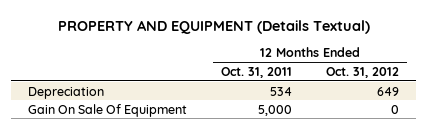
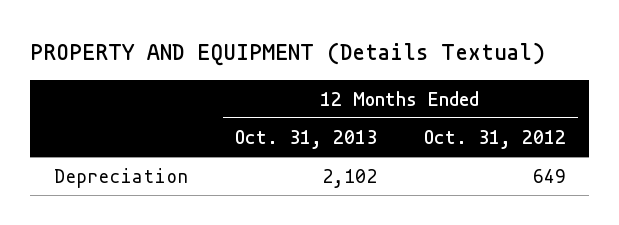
[221,66,293,78] Oct. 31, 2011 -> none
none -> [234,129,377,149] Oct. 31, 2013
[28,103,188,117] Gain On Sale Of Equipment -> none

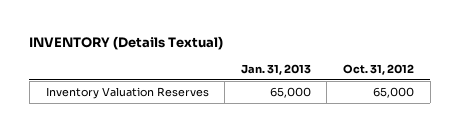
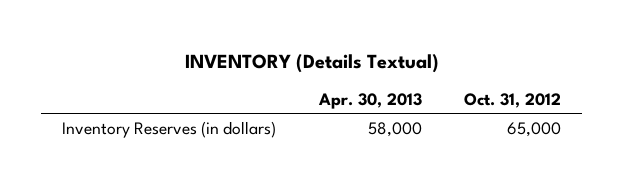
[240,63,311,75] Jan. 31, 2013 -> none
none -> [317,93,422,110] Apr. 30, 2013
[45,86,209,99] Inventory Valuation Reserves -> [62,120,277,138] Inventory Reserves (in dollars)

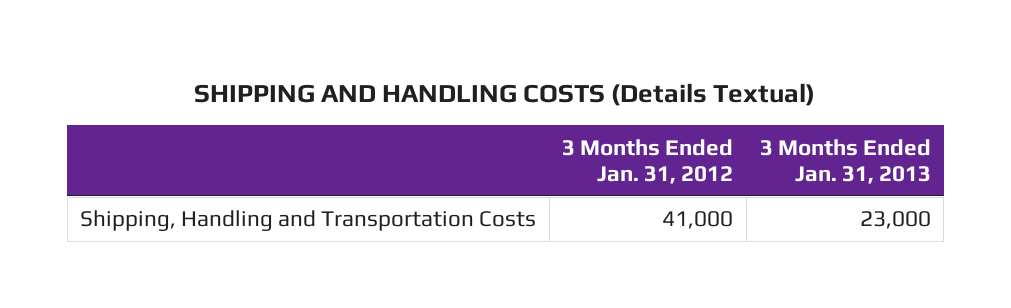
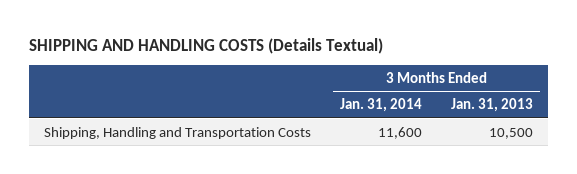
[562,138,734,185] 3 Months Ended Jan. 31, 2012 -> none
none -> [339,98,422,113] Jan. 31, 2014
[859,211,931,230] 23,000 -> [489,127,534,139] 10,500

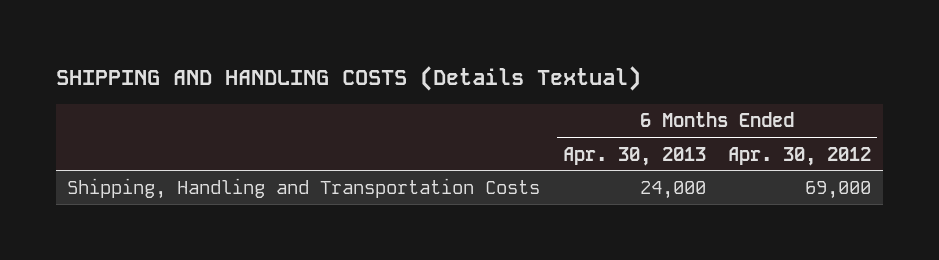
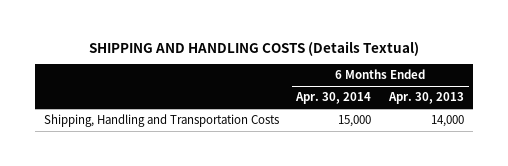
[728,146,872,166] Apr. 30, 2012 -> none
none -> [295,92,372,105] Apr. 30, 2014
[639,181,706,200] 24,000 -> [431,115,465,128] 14,000

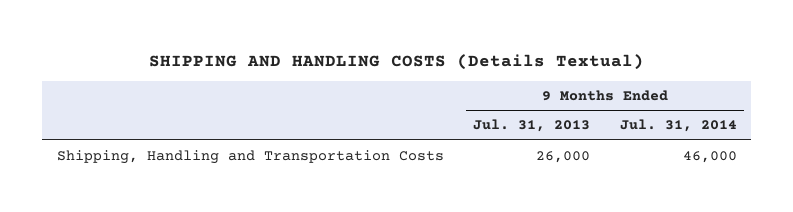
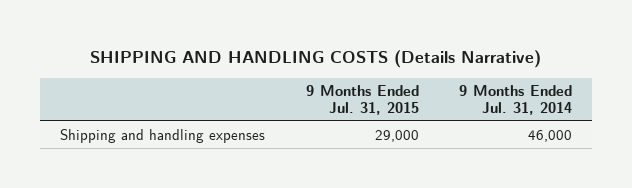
[148,53,644,70] SHIPPING AND HANDLING COSTS (Details Textual) -> [90,50,542,69] SHIPPING AND HANDLING COSTS (Details Narrative)
[473,119,591,133] Jul. 31, 2013 -> none
none -> [305,84,419,116] 9 Months Ended Jul. 31, 2015
[56,150,444,165] Shipping, Handling and Transportation Costs -> [60,129,266,144] Shipping and handling expenses

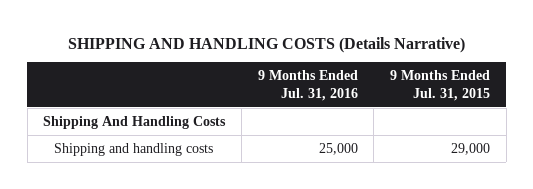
[458,84,572,116] 9 Months Ended Jul. 31, 2014 -> none
none -> [257,70,358,101] 9 Months Ended Jul. 31, 2016
none -> [43,115,227,129] Shipping And Handling Costs
[60,129,266,144] Shipping and handling expenses -> [54,142,214,156] Shipping and handling costs

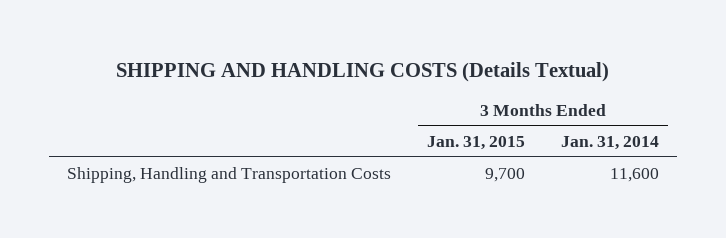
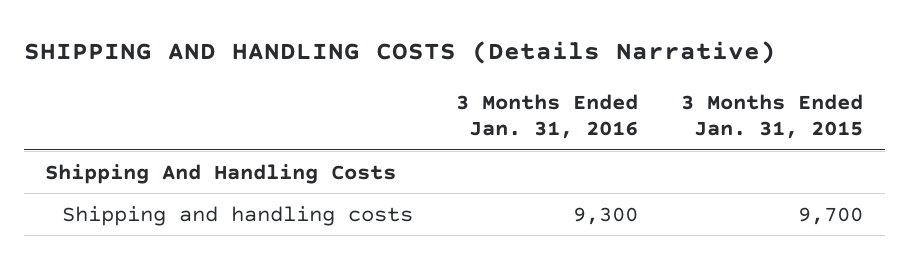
[115,61,609,82] SHIPPING AND HANDLING COSTS (Details Textual) -> [23,40,776,64] SHIPPING AND HANDLING COSTS (Details Narrative)
[560,135,659,150] Jan. 31, 2014 -> none
none -> [456,94,639,140] 3 Months Ended Jan. 31, 2016
none -> [45,163,397,184] Shipping And Handling Costs
[67,167,392,184] Shipping, Handling and Transportation Costs -> [62,205,414,226] Shipping and handling costs

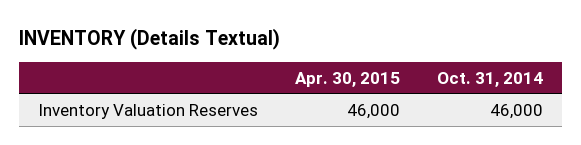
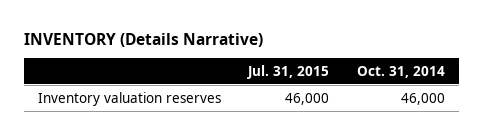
[18,27,280,50] INVENTORY (Details Textual) -> [23,32,263,47] INVENTORY (Details Narrative)
[295,71,401,87] Apr. 30, 2015 -> none
none -> [247,64,330,79] Jul. 31, 2015
[37,103,258,119] Inventory Valuation Reserves -> [37,91,221,106] Inventory valuation reserves

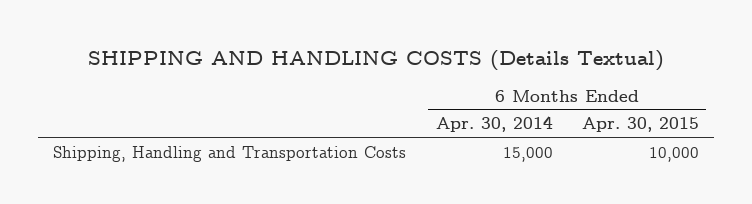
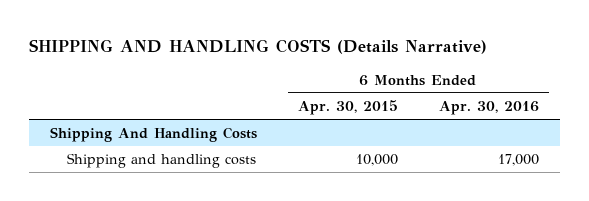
[88,49,665,71] SHIPPING AND HANDLING COSTS (Details Textual) -> [29,38,488,54] SHIPPING AND HANDLING COSTS (Details Narrative)
[435,116,553,133] Apr. 30, 2014 -> none
none -> [439,100,540,115] Apr. 30, 2016
none -> [49,127,257,143] Shipping And Handling Costs
[53,145,407,162] Shipping, Handling and Transportation Costs -> [67,153,257,169] Shipping and handling costs

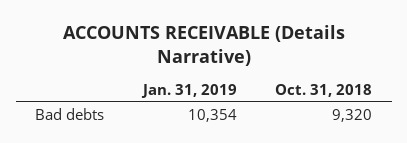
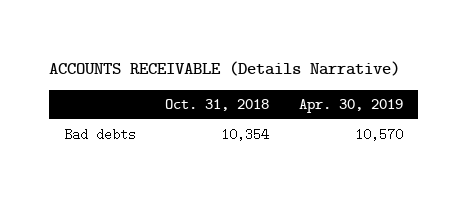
[140,84,237,99] Jan. 31, 2019 -> none
none -> [298,99,403,114] Apr. 30, 2019
[332,109,373,123] 9,320 -> [221,128,270,142] 10,354

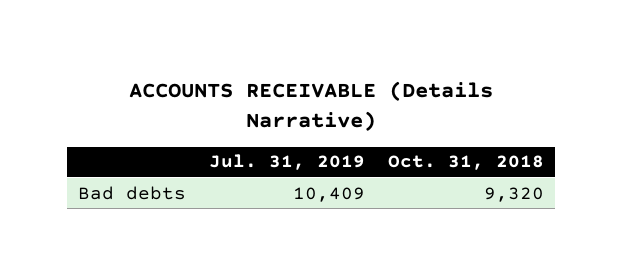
[298,99,403,114] Apr. 30, 2019 -> none
none -> [209,154,366,171] Jul. 31, 2019
[221,128,270,142] 10,354 -> [483,186,544,202] 9,320

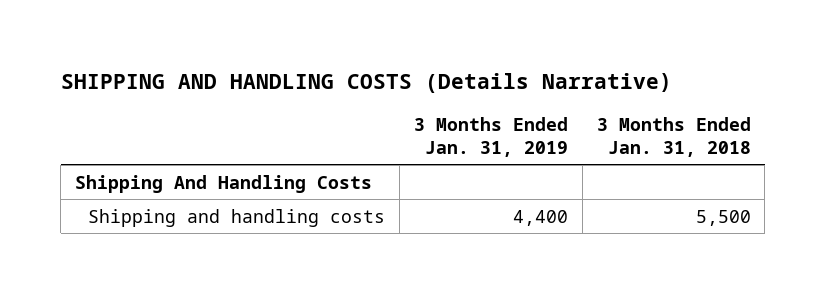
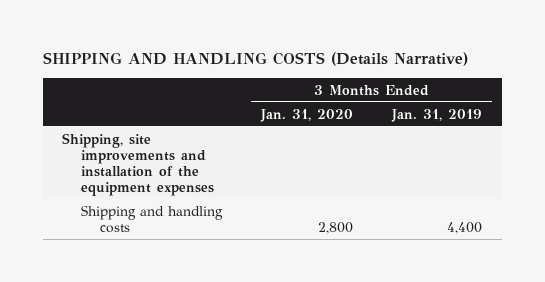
[596,116,751,157] 3 Months Ended Jan. 31, 2018 -> none
none -> [260,108,354,122] Jan. 31, 2020
[75,174,373,193] Shipping And Handling Costs -> [62,132,215,196] Shipping, site improvements and installation of the equipment expenses

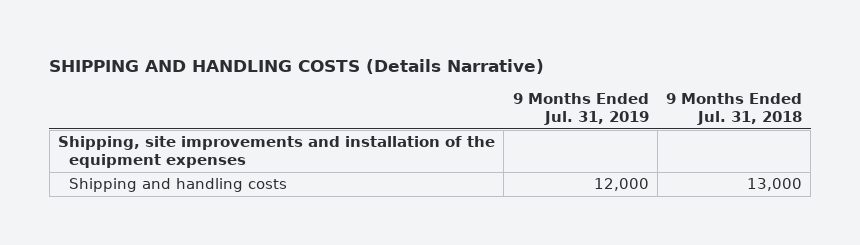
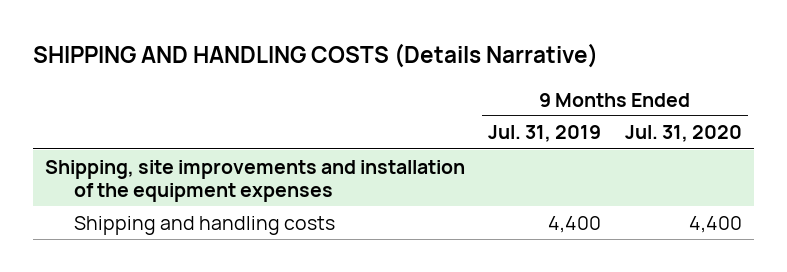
[666,93,803,125] 9 Months Ended Jul. 31, 2018 -> none
none -> [625,125,743,143] Jul. 31, 2020
[593,178,649,192] 12,000 -> [548,215,602,233] 4,400

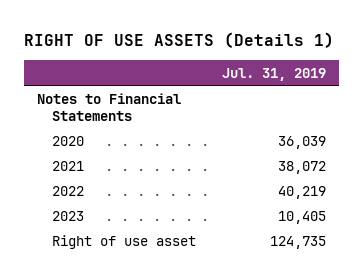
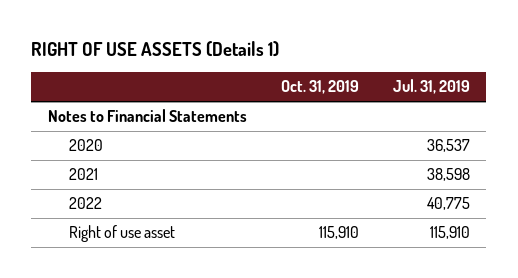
none -> [280,80,359,95] Oct. 31, 2019
[51,210,84,221] 2023 -> none
[277,135,326,149] 36,039 -> [426,139,470,153] 36,537
[277,160,326,174] 38,072 -> [426,168,470,182] 38,598
[277,185,326,199] 40,219 -> [426,197,470,211] 40,775
[269,235,326,249] 124,735 -> [429,226,470,240] 115,910

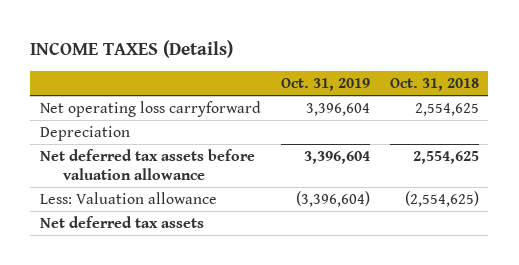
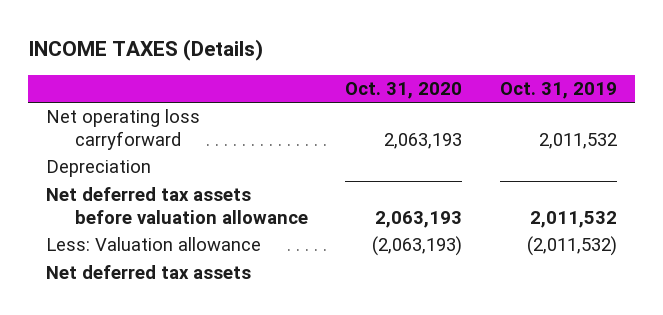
[389,78,479,92] Oct. 31, 2018 -> none
none -> [345,81,463,99] Oct. 31, 2020
[305,102,370,116] 3,396,604 -> [538,132,617,149] 2,011,532
[303,150,370,164] 3,396,604 -> [529,210,617,228] 2,011,532
[295,190,370,207] (3,396,604) -> [526,236,617,257] (2,011,532)

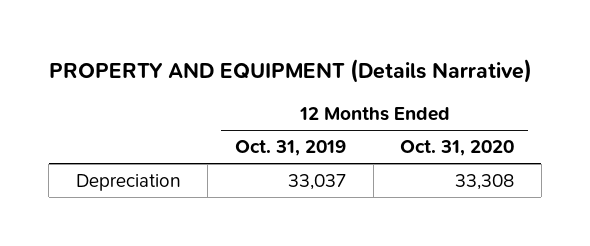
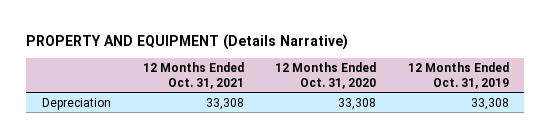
none -> [142,61,244,89] 12 Months Ended Oct. 31, 2021
[287,174,346,191] 33,037 -> [470,97,509,110] 33,308

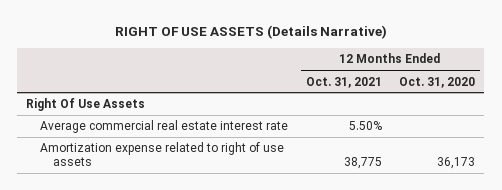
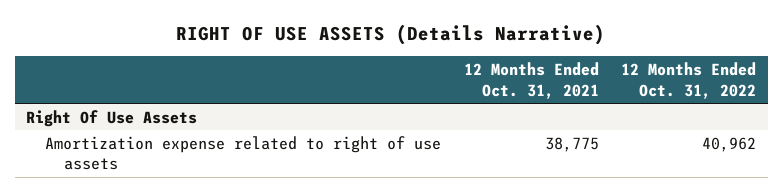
[399,76,476,88] Oct. 31, 2020 -> none
none -> [621,62,757,99] 12 Months Ended Oct. 31, 2022
[39,120,288,134] Average commercial real estate interest rate -> none

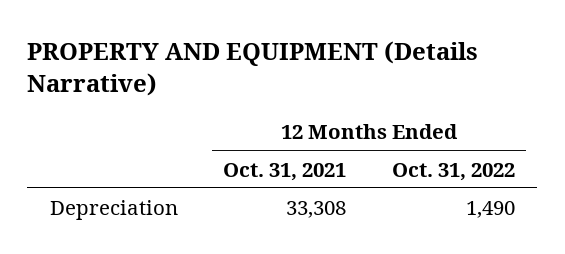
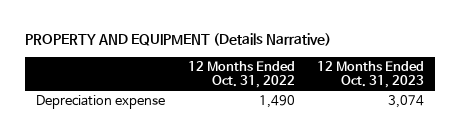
[223,162,347,181] Oct. 31, 2021 -> none
none -> [317,60,425,88] 12 Months Ended Oct. 31, 2023
[50,200,179,221] Depreciation -> [36,95,166,110] Depreciation expense

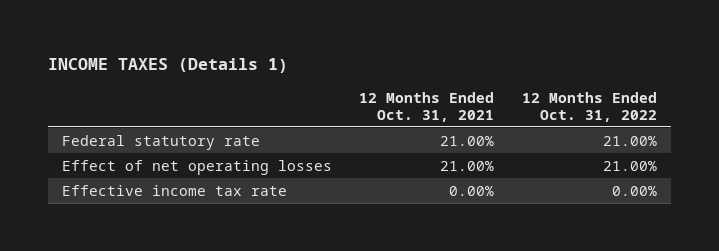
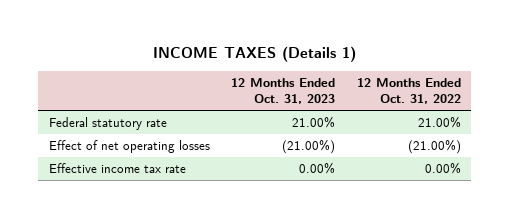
[359,91,495,122] 12 Months Ended Oct. 31, 2021 -> none
none -> [231,77,336,105] 12 Months Ended Oct. 31, 2023
[602,160,657,171] 21.00% -> [407,139,461,155] (21.00%)

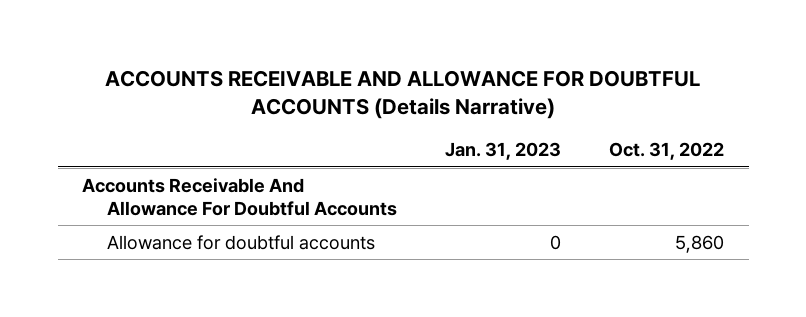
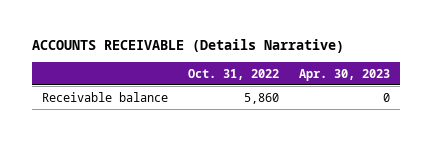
[105,70,701,120] ACCOUNTS RECEIVABLE AND ALLOWANCE FOR DOUBTFUL ACCOUNTS (Details Narrative) -> [31,39,344,54] ACCOUNTS RECEIVABLE (Details Narrative)
[445,142,562,161] Jan. 31, 2023 -> none
none -> [298,68,390,81] Apr. 30, 2023
[81,177,397,216] Accounts Receivable And Allowance For Doubtful Accounts -> none
[106,234,375,250] Allowance for doubtful accounts -> [41,91,168,102] Receivable balance

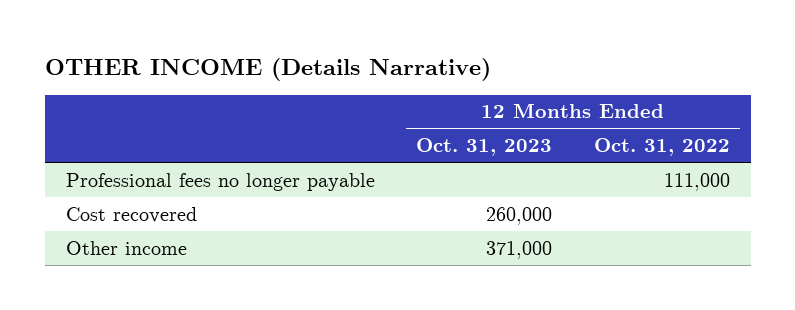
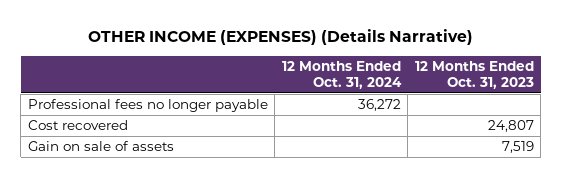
[44,58,491,82] OTHER INCOME (Details Narrative) -> [87,28,473,45] OTHER INCOME (EXPENSES) (Details Narrative)
[593,138,730,157] Oct. 31, 2022 -> none
none -> [281,60,402,89] 12 Months Ended Oct. 31, 2024
[65,240,187,255] Other income -> none
[486,206,553,225] 260,000 -> [487,120,534,133] 24,807
none -> [27,141,174,152] Gain on sale of assets

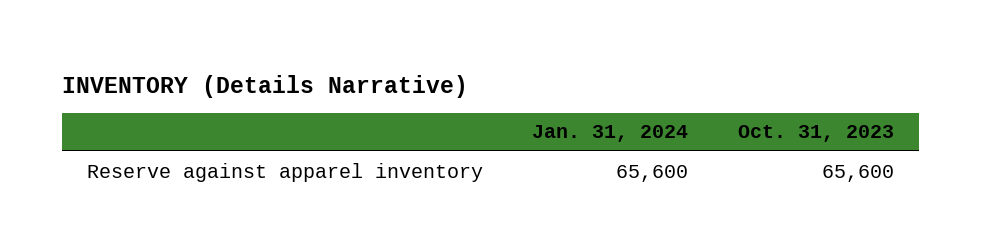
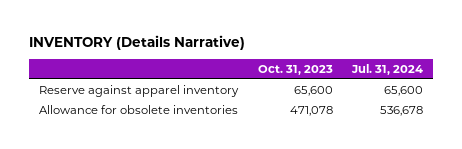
[532,125,689,143] Jan. 31, 2024 -> none
none -> [351,63,424,75] Jul. 31, 2024
none -> [38,104,238,114] Allowance for obsolete inventories

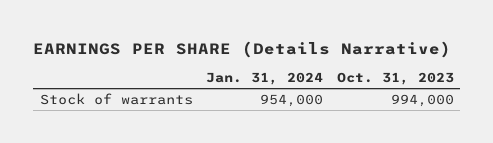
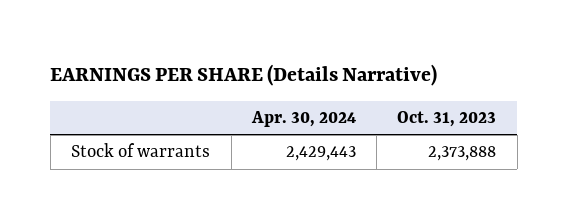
[206,72,324,86] Jan. 31, 2024 -> none
none -> [250,111,356,128] Apr. 30, 2024
[390,94,454,108] 994,000 -> [428,146,497,162] 2,373,888

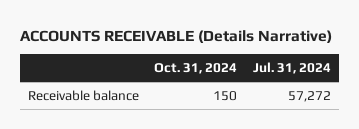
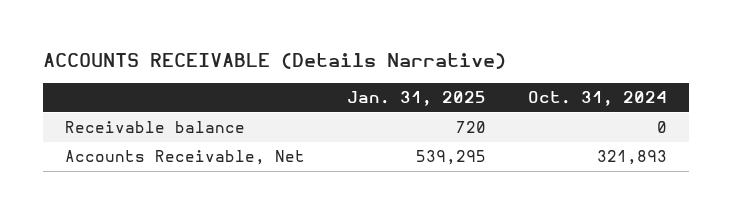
[252,62,331,75] Jul. 31, 2024 -> none
none -> [347,91,487,107] Jan. 31, 2025
[213,90,238,101] 150 -> [657,121,668,134] 0
none -> [64,150,305,166] Accounts Receivable, Net

